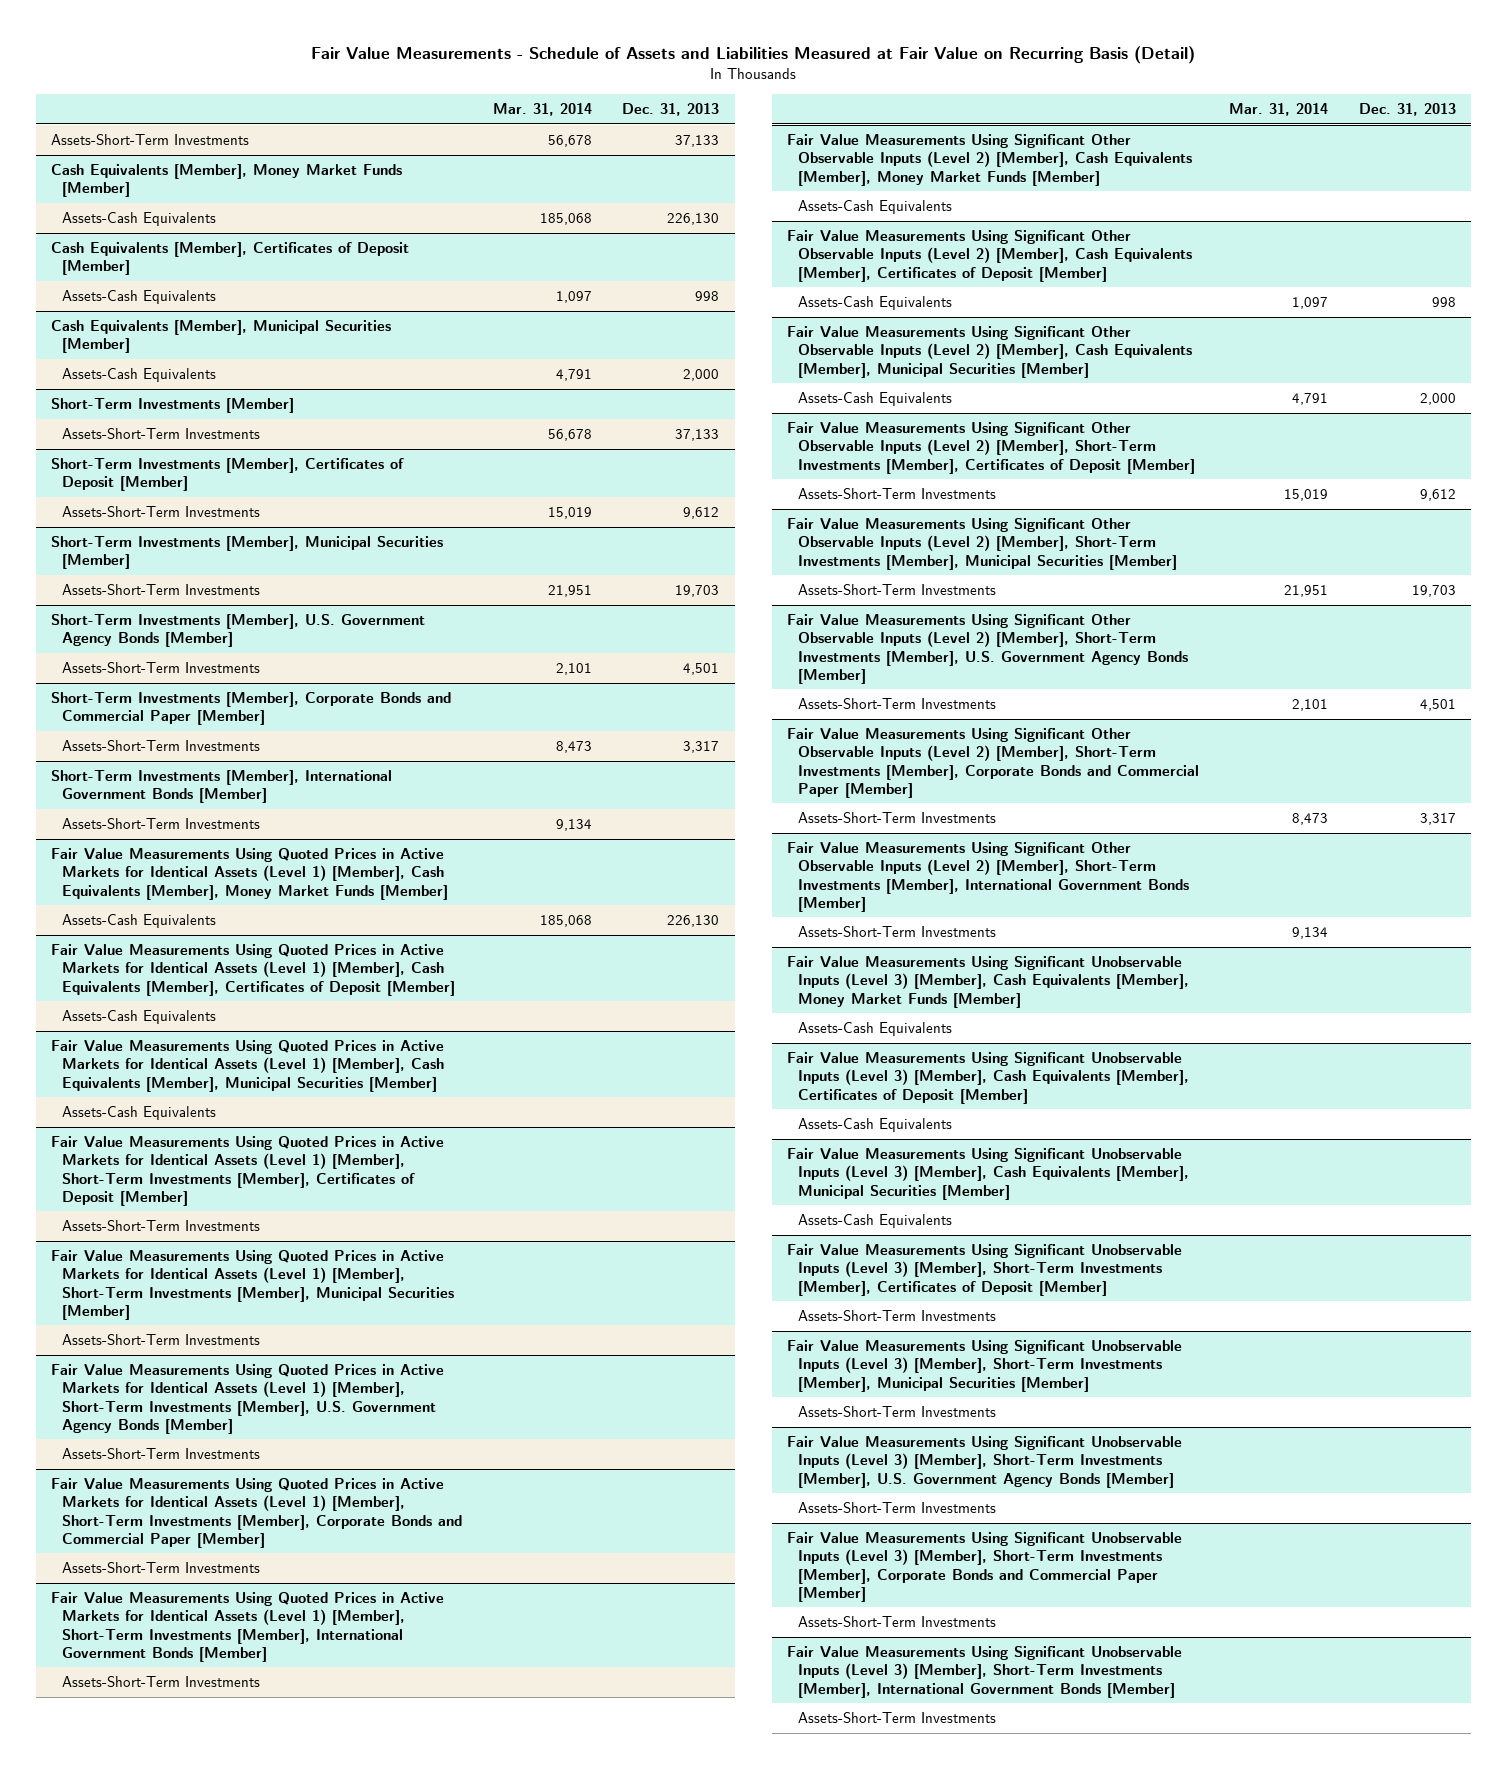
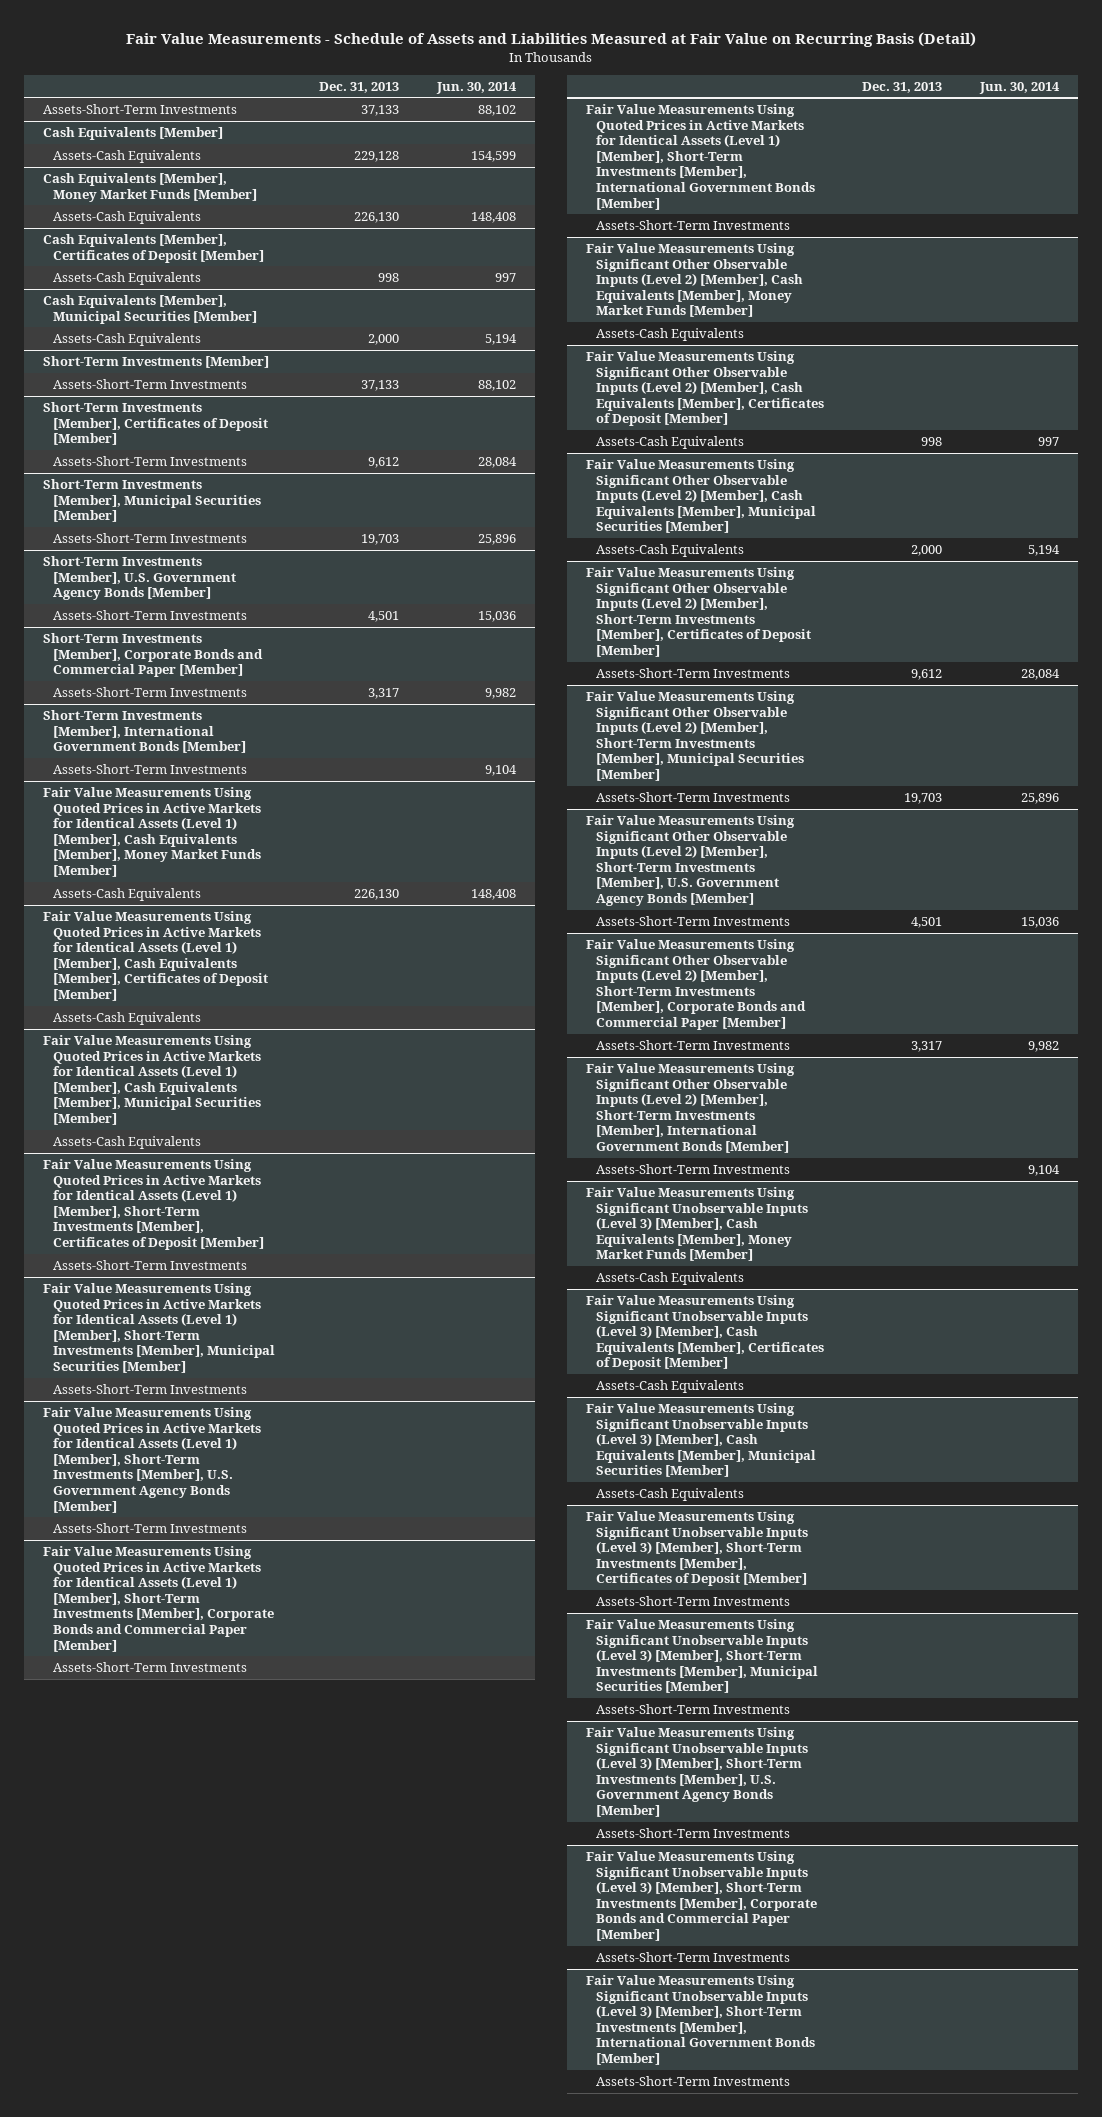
[493,103,593,117] Mar. 31, 2014 -> none
none -> [435,81,517,94] Jun. 30, 2014
none -> [42,126,223,140] Cash Equivalents [Member]
none -> [52,149,201,163] Assets-Cash Equivalents

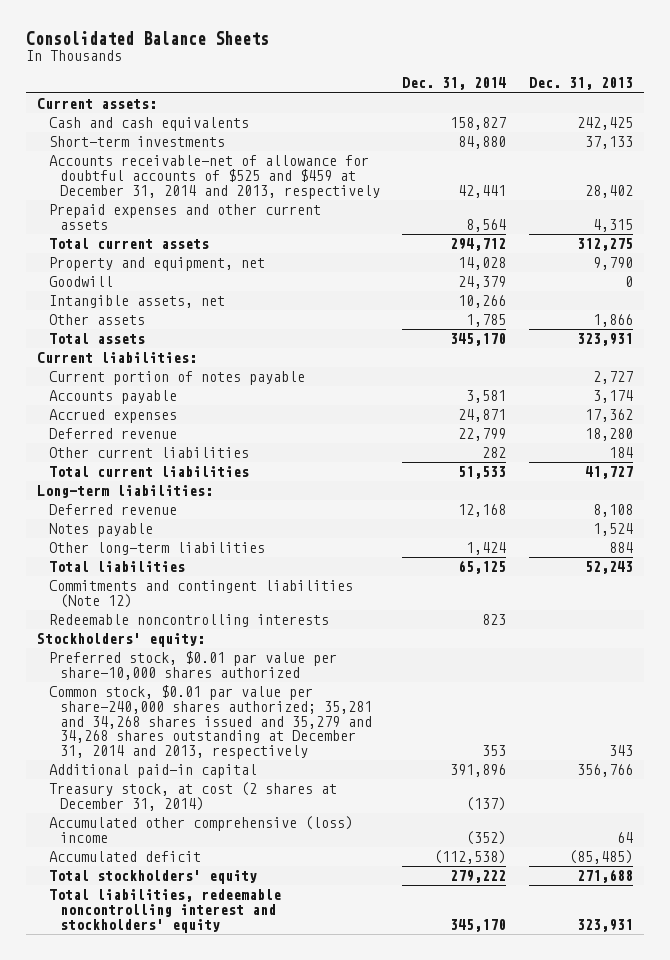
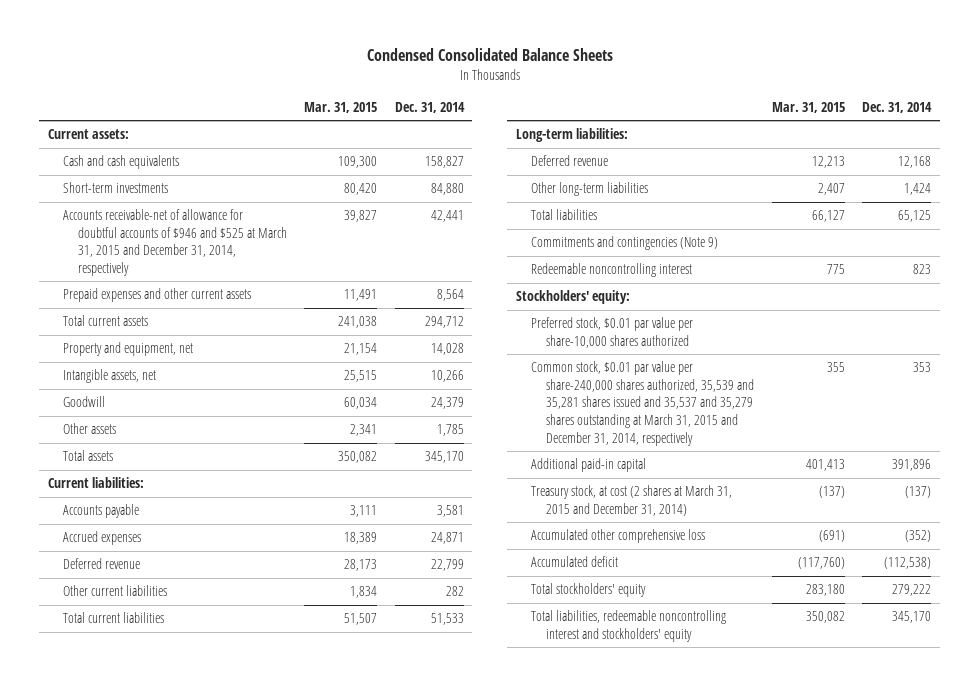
[26,30,270,45] Consolidated Balance Sheets -> [366,47,613,61] Condensed Consolidated Balance Sheets
[528,77,633,91] Dec. 31, 2013 -> none
none -> [304,101,378,113] Mar. 31, 2015
[48,155,380,199] Accounts receivable-net of allowance for doubtful accounts of $525 and $459 at December 31, 2014 and 2013, respectively -> [62,209,287,276] Accounts receivable-net of allowance for doubtful accounts of $946 and $525 at March 31, 2015 and December 31, 2014, respectively
[48,276,113,288] Goodwill -> [62,396,105,408] Goodwill
[48,371,305,386] Current portion of notes payable -> none
[48,523,153,538] Notes payable -> none
[48,580,353,608] Commitments and contingent liabilities (Note 12) -> [530,236,718,251] Commitments and contingencies (Note 9)
[48,614,329,628] Redeemable noncontrolling interests -> [530,263,692,278] Redeemable noncontrolling interest
[48,685,372,760] Common stock, $0.01 par value per share-240,000 shares authorized; 35,281 and 34,268 shares issued and 35,279 and 34,268 shares outstanding at December 31, 2014 and 2013, respectively -> [530,361,754,446] Common stock, $0.01 par value per share-240,000 shares authorized, 35,539 and 35,281 shares issued and 35,537 and 35,279 shares outstanding at March 31, 2015 and December 31, 2014, respectively
[48,782,337,811] Treasury stock, at cost (2 shares at December 31, 2014) -> [530,485,732,516] Treasury stock, at cost (2 shares at March 31, 2015 and December 31, 2014)
[48,816,353,843] Accumulated other comprehensive (loss) income -> [530,529,705,544] Accumulated other comprehensive loss

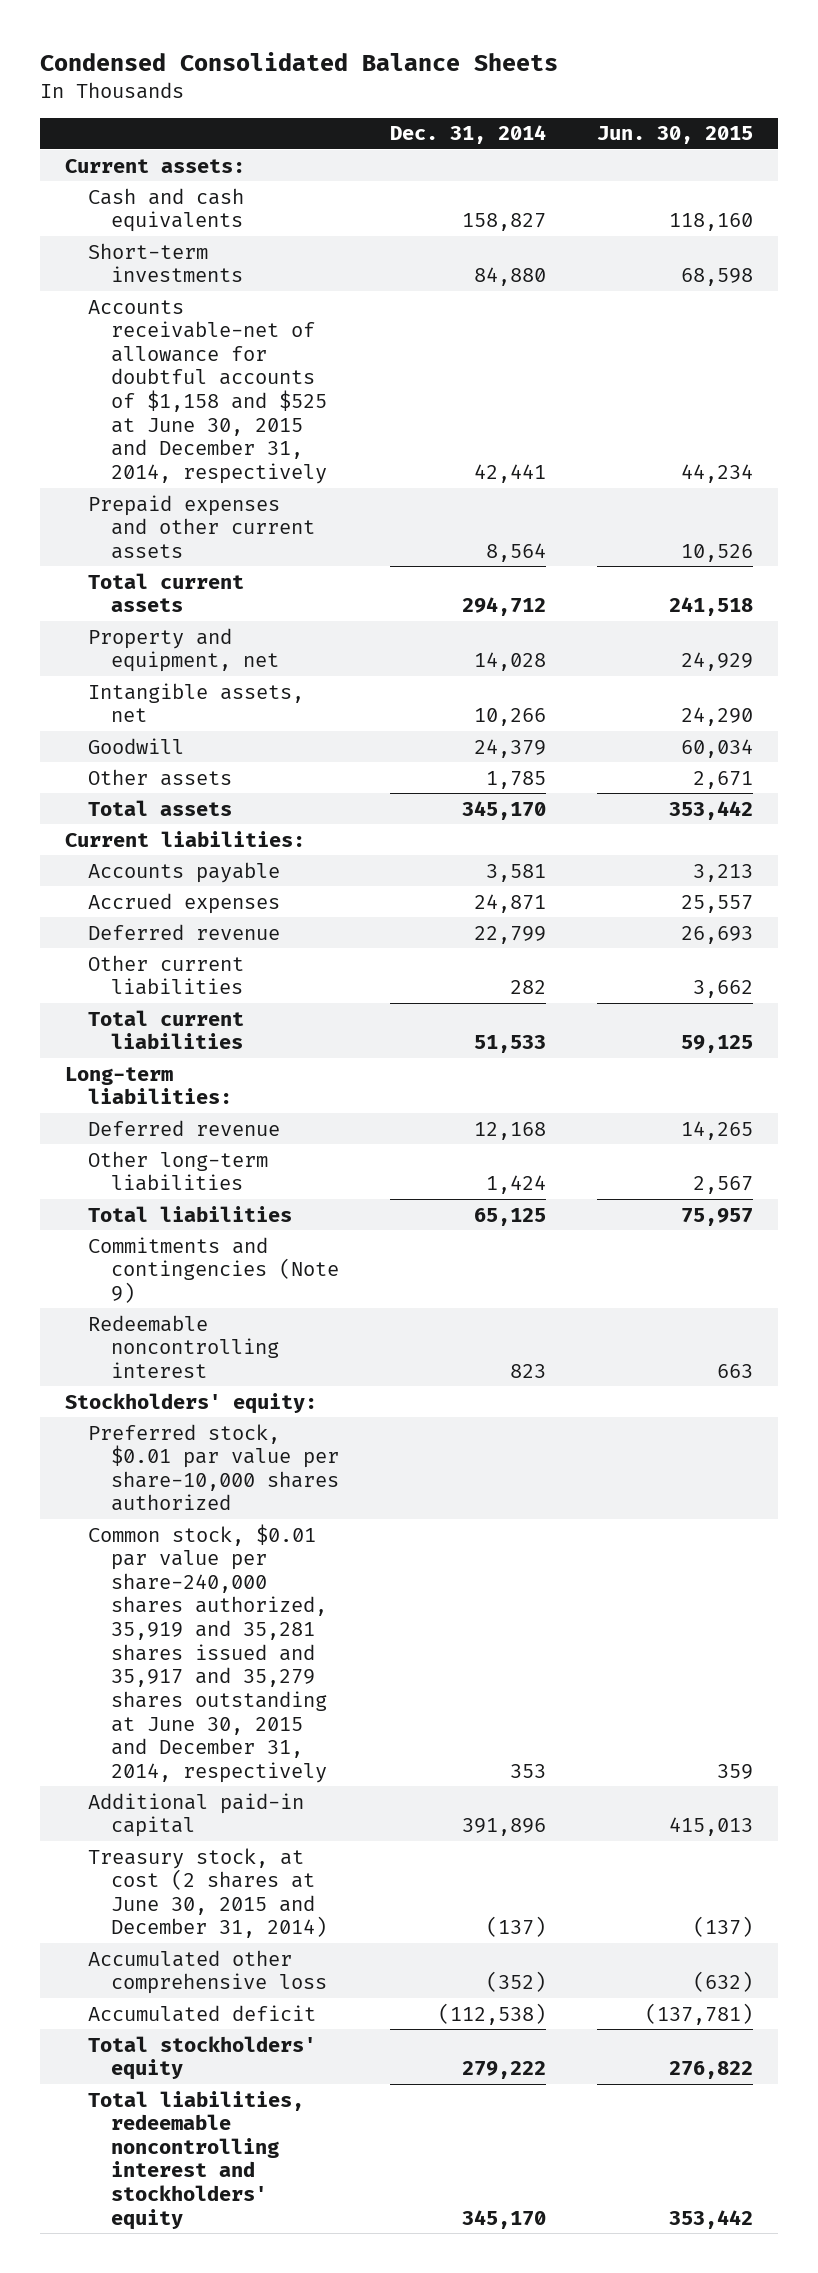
[304,101,378,113] Mar. 31, 2015 -> none
none -> [596,126,753,145] Jun. 30, 2015
[62,209,287,276] Accounts receivable-net of allowance for doubtful accounts of $946 and $525 at March 31, 2015 and December 31, 2014, respectively -> [88,299,327,484] Accounts receivable-net of allowance for doubtful accounts of $1,158 and $525 at June 30, 2015 and December 31, 2014, respectively
[530,361,754,446] Common stock, $0.01 par value per share-240,000 shares authorized, 35,539 and 35,281 shares issued and 35,537 and 35,279 shares outstanding at March 31, 2015 and December 31, 2014, respectively -> [88,1523,327,1783] Common stock, $0.01 par value per share-240,000 shares authorized, 35,919 and 35,281 shares issued and 35,917 and 35,279 shares outstanding at June 30, 2015 and December 31, 2014, respectively
[530,485,732,516] Treasury stock, at cost (2 shares at March 31, 2015 and December 31, 2014) -> [88,1847,327,1939] Treasury stock, at cost (2 shares at June 30, 2015 and December 31, 2014)

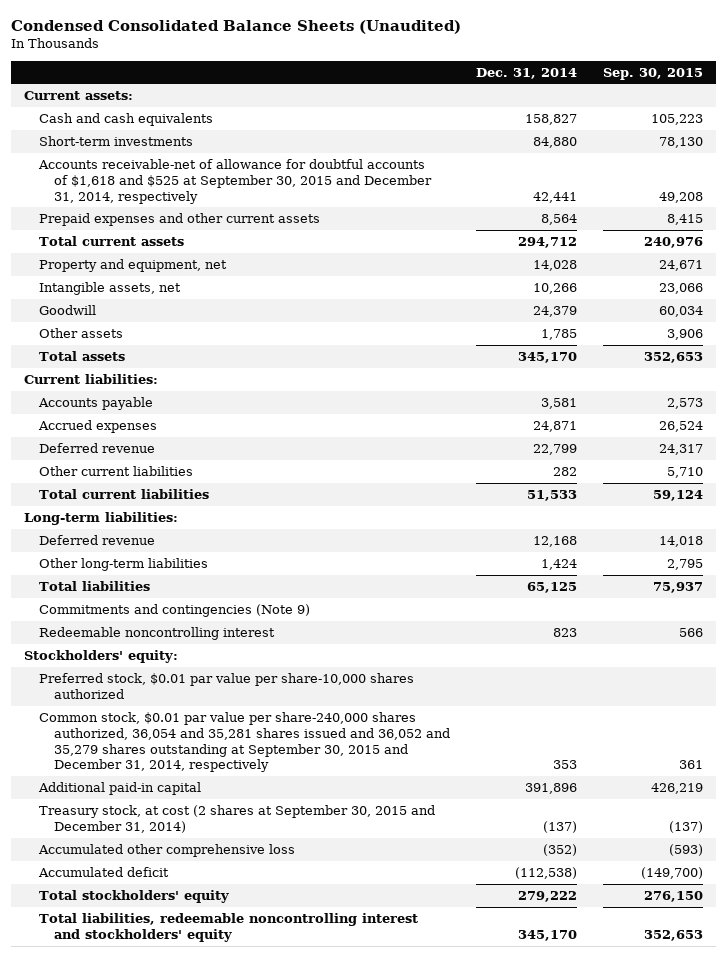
[39,51,558,71] Condensed Consolidated Balance Sheets -> [10,19,461,34] Condensed Consolidated Balance Sheets (Unaudited)
[596,126,753,145] Jun. 30, 2015 -> none
none -> [602,67,703,80] Sep. 30, 2015
[88,299,327,484] Accounts receivable-net of allowance for doubtful accounts of $1,158 and $525 at June 30, 2015 and December 31, 2014, respectively -> [38,159,433,204] Accounts receivable-net of allowance for doubtful accounts of $1,618 and $525 at September 30, 2015 and December 31, 2014, respectively
[88,1523,327,1783] Common stock, $0.01 par value per share-240,000 shares authorized, 35,919 and 35,281 shares issued and 35,917 and 35,279 shares outstanding at June 30, 2015 and December 31, 2014, respectively -> [39,712,451,773] Common stock, $0.01 par value per share-240,000 shares authorized, 36,054 and 35,281 shares issued and 36,052 and 35,279 shares outstanding at September 30, 2015 and December 31, 2014, respectively
[88,1847,327,1939] Treasury stock, at cost (2 shares at June 30, 2015 and December 31, 2014) -> [39,805,436,833] Treasury stock, at cost (2 shares at September 30, 2015 and December 31, 2014)

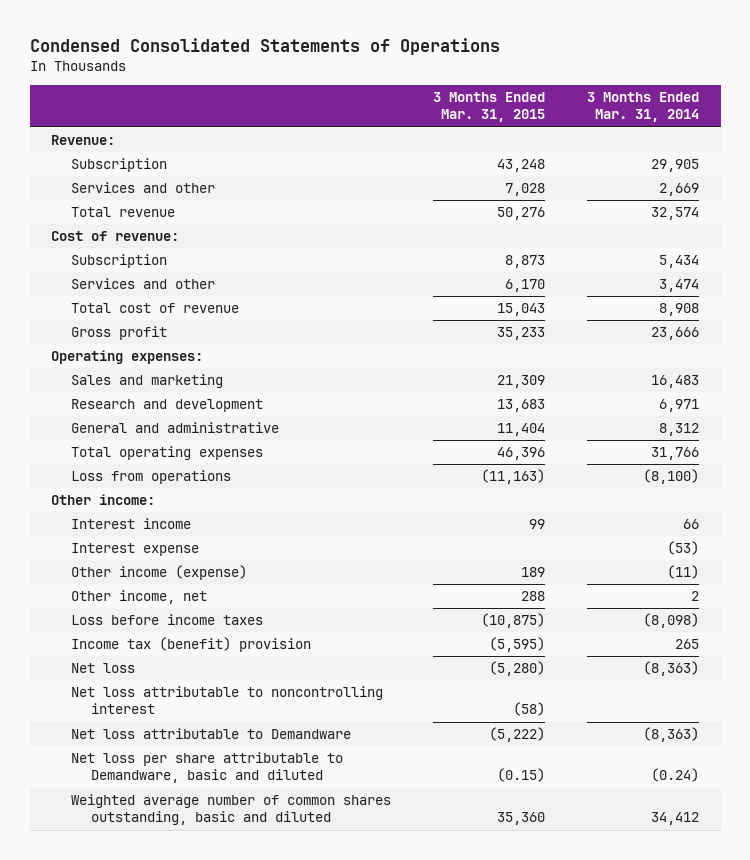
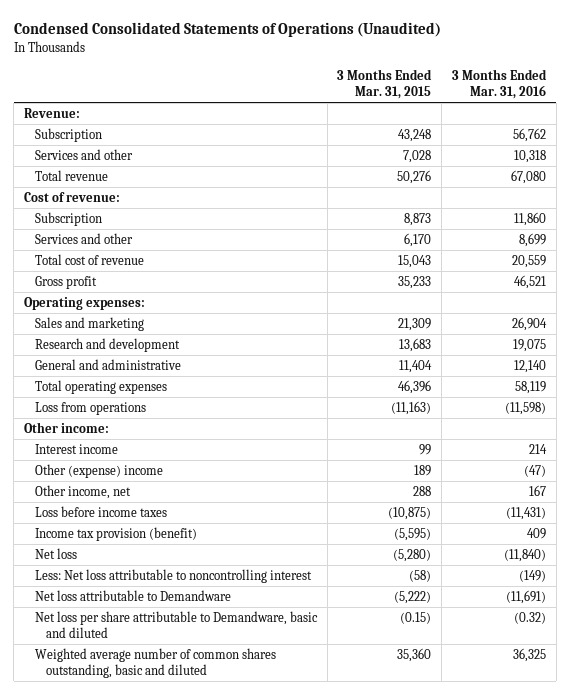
[29,37,500,55] Condensed Consolidated Statements of Operations -> [13,22,441,38] Condensed Consolidated Statements of Operations (Unaudited)
[587,92,700,123] 3 Months Ended Mar. 31, 2014 -> none
none -> [451,69,547,100] 3 Months Ended Mar. 31, 2016
[71,543,200,557] Interest expense -> none
[71,565,248,581] Other income (expense) -> [34,463,163,478] Other (expense) income
[71,637,312,653] Income tax (benefit) provision -> [34,526,197,541] Income tax provision (benefit)
[71,686,384,715] Net loss attributable to noncontrolling interest -> [34,568,312,583] Less: Net loss attributable to noncontrolling interest

